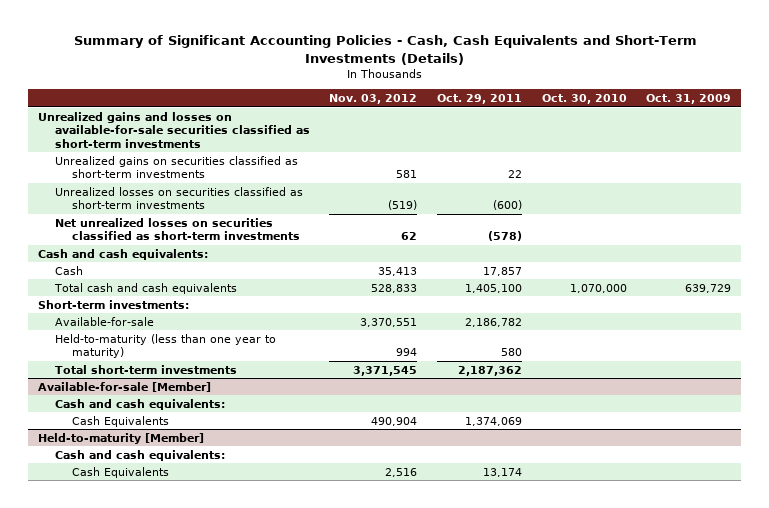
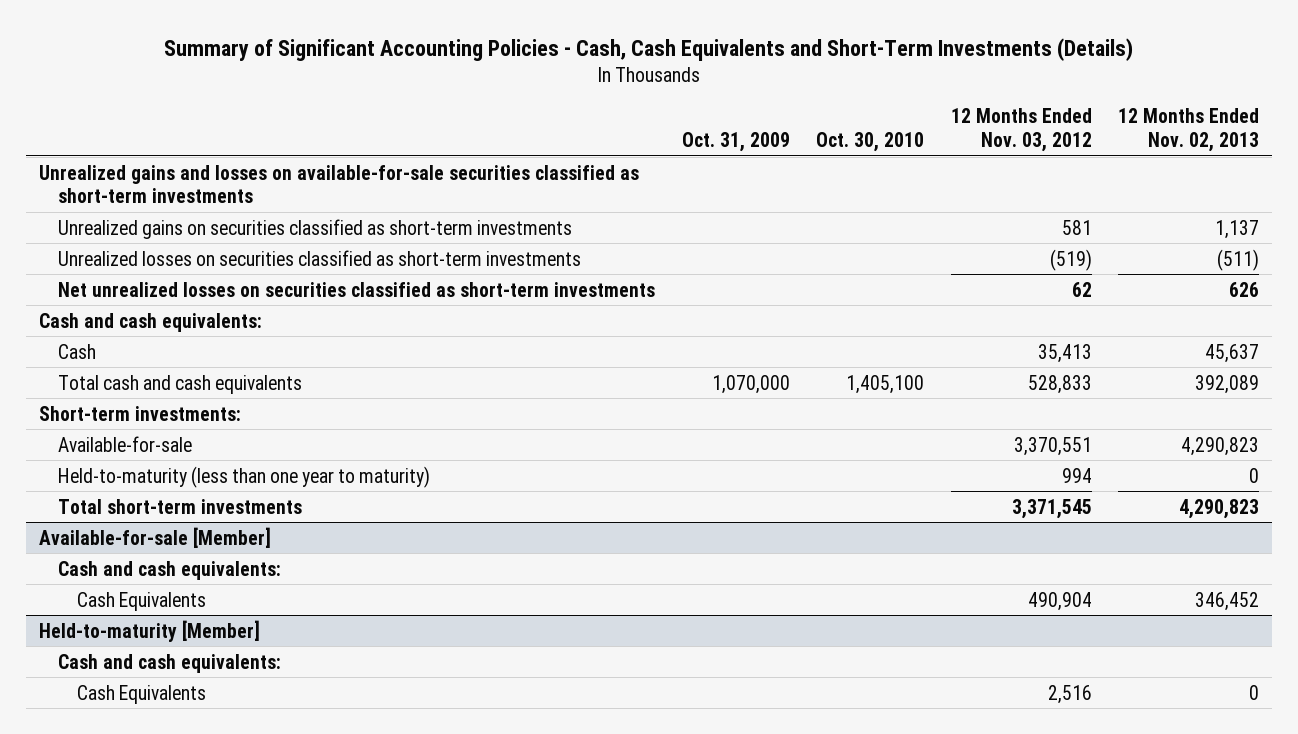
[329,94,418,105] Nov. 03, 2012 -> none
[437,94,523,105] Oct. 29, 2011 -> none
none -> [950,108,1092,153] 12 Months Ended Nov. 03, 2012
none -> [1118,108,1260,153] 12 Months Ended Nov. 02, 2013
[569,283,627,293] 1,070,000 -> [846,374,925,394] 1,405,100
[685,283,732,293] 639,729 -> [711,374,790,394] 1,070,000

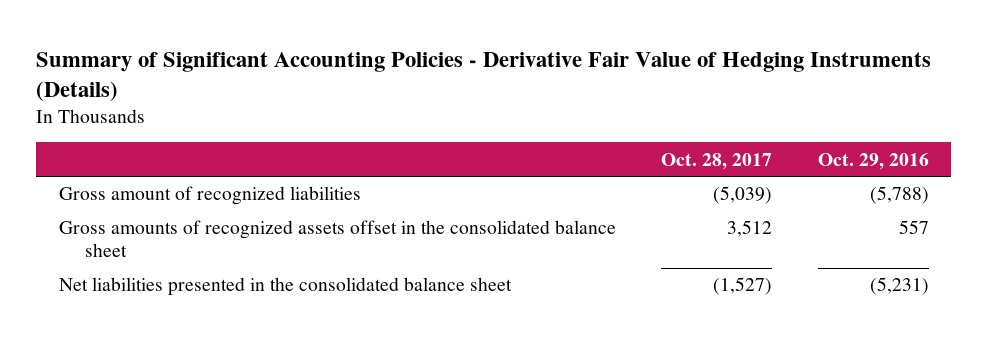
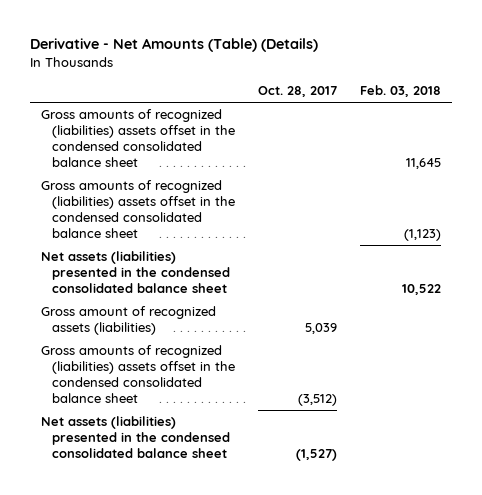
[36,51,932,101] Summary of Significant Accounting Policies - Derivative Fair Value of Hedging Instruments (Details) -> [29,38,318,53] Derivative - Net Amounts (Table) (Details)
[817,152,929,170] Oct. 29, 2016 -> none
none -> [359,85,441,98] Feb. 03, 2018
none -> [41,108,235,167] Gross amounts of recognized (liabilities) assets offset in the condensed consolidated balance sheet
none -> [41,179,235,238] Gross amounts of recognized (liabilities) assets offset in the condensed consolidated balance sheet
none -> [41,250,230,293] Net assets (liabilities) presented in the condensed consolidated balance sheet
[59,186,362,206] Gross amount of recognized liabilities -> [41,305,217,335] Gross amount of recognized assets (liabilities)
[713,186,773,205] (5,039) -> [304,322,337,334] 5,039
[59,220,617,258] Gross amounts of recognized assets offset in the consolidated balance sheet -> [41,344,235,403] Gross amounts of recognized (liabilities) assets offset in the condensed consolidated balance sheet
[727,220,773,238] 3,512 -> [297,393,337,406] (3,512)
[59,277,513,297] Net liabilities presented in the consolidated balance sheet -> [41,415,230,458] Net assets (liabilities) presented in the condensed consolidated balance sheet

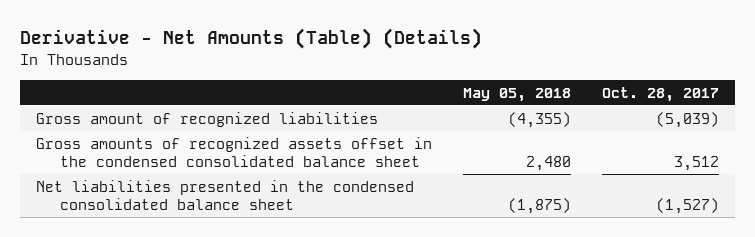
[359,85,441,98] Feb. 03, 2018 -> none
none -> [463,87,572,102] May 05, 2018
[41,108,235,167] Gross amounts of recognized (liabilities) assets offset in the condensed consolidated balance sheet -> none
[41,179,235,238] Gross amounts of recognized (liabilities) assets offset in the condensed consolidated balance sheet -> none
[41,250,230,293] Net assets (liabilities) presented in the condensed consolidated balance sheet -> none
[41,305,217,335] Gross amount of recognized assets (liabilities) -> [36,111,379,127] Gross amount of recognized liabilities
[304,322,337,334] 5,039 -> [656,111,720,128] (5,039)
[41,344,235,403] Gross amounts of recognized (liabilities) assets offset in the condensed consolidated balance sheet -> [36,136,433,167] Gross amounts of recognized assets offset in the condensed consolidated balance sheet
[297,393,337,406] (3,512) -> [674,155,720,171] 3,512
[41,415,230,458] Net assets (liabilities) presented in the condensed consolidated balance sheet -> [36,179,415,210] Net liabilities presented in the condensed consolidated balance sheet

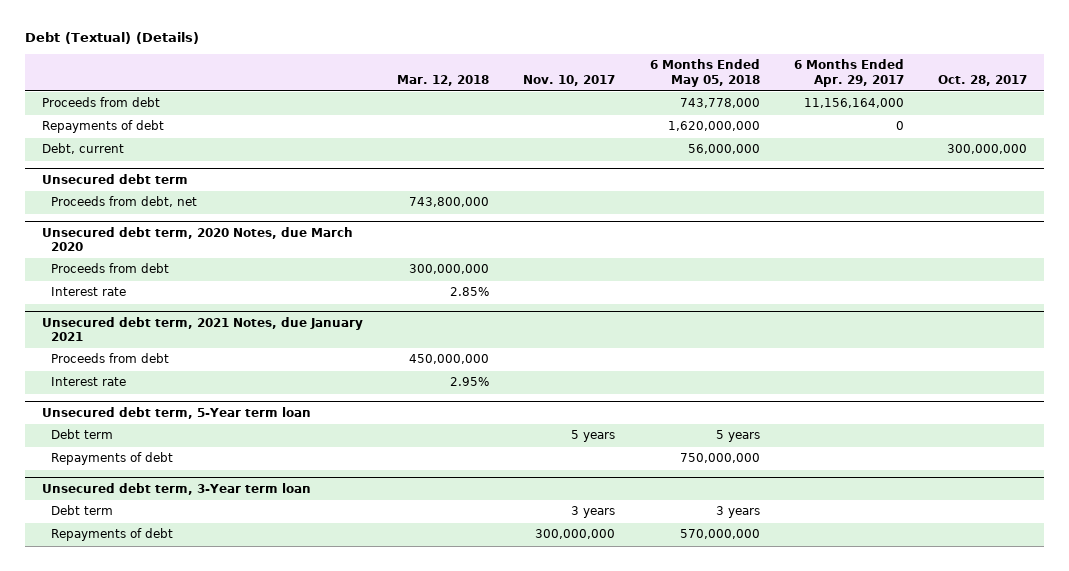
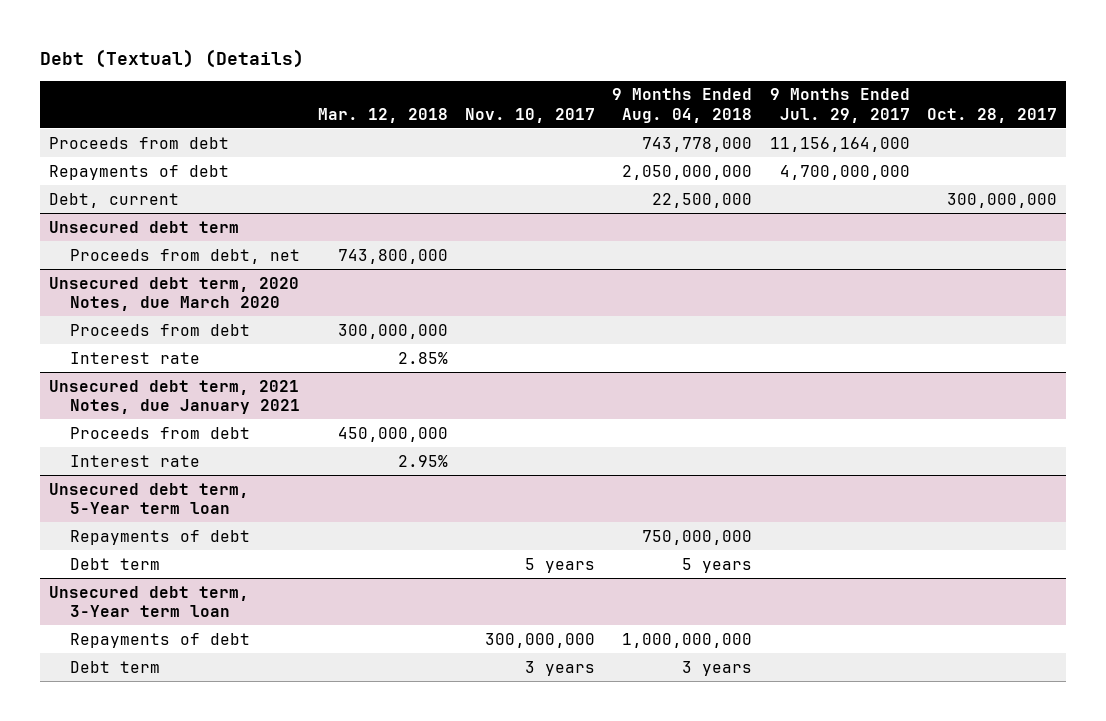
[649,59,760,87] 6 Months Ended May 05, 2018 -> none
[793,59,904,87] 6 Months Ended Apr. 29, 2017 -> none
none -> [612,88,753,123] 9 Months Ended Aug. 04, 2018
none -> [769,88,910,123] 9 Months Ended Jul. 29, 2017
[50,429,113,440] Debt term -> [70,557,161,570] Debt term
[50,505,113,516] Debt term -> [70,660,161,673] Debt term

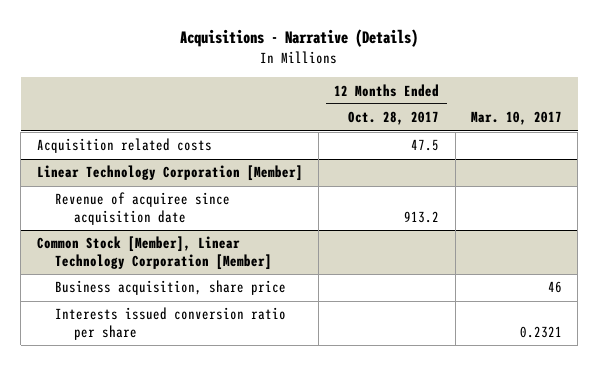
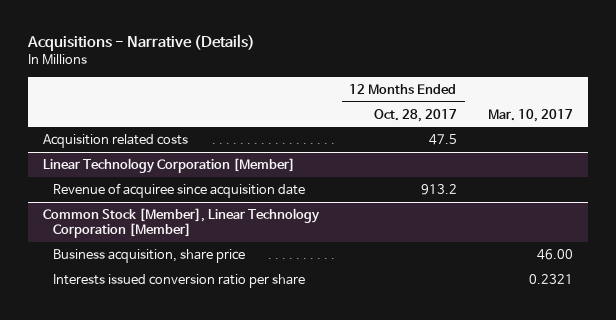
[547,281,562,294] 46 -> [536,248,573,260] 46.00

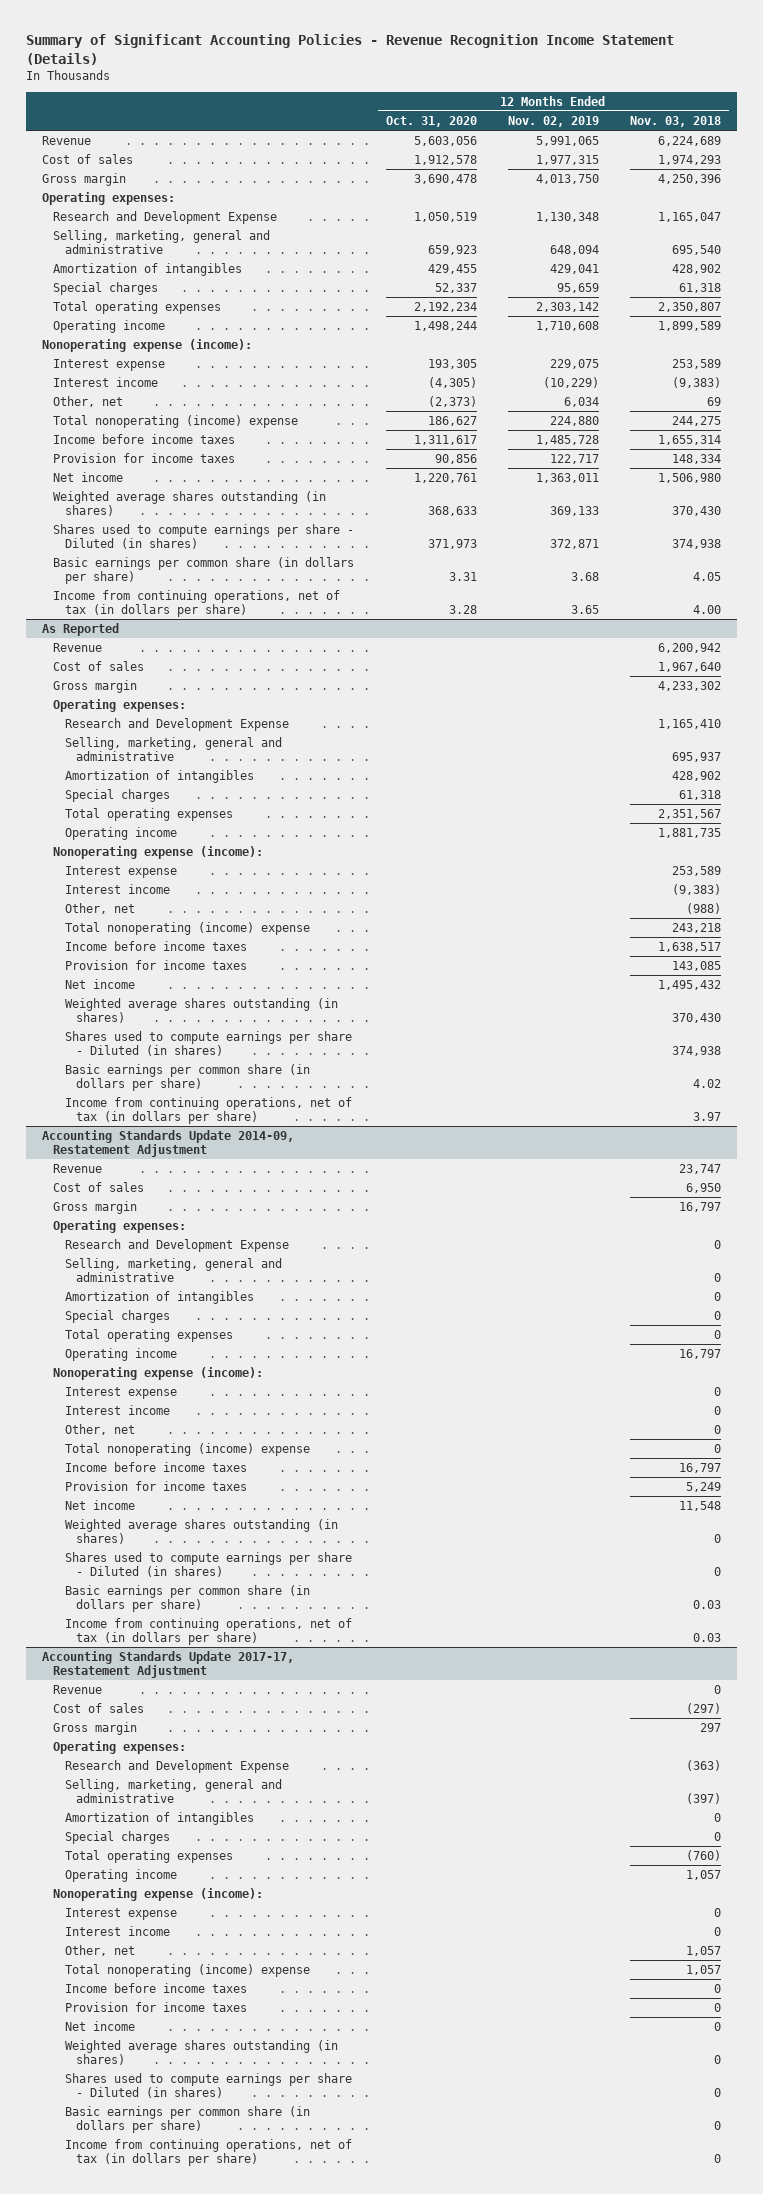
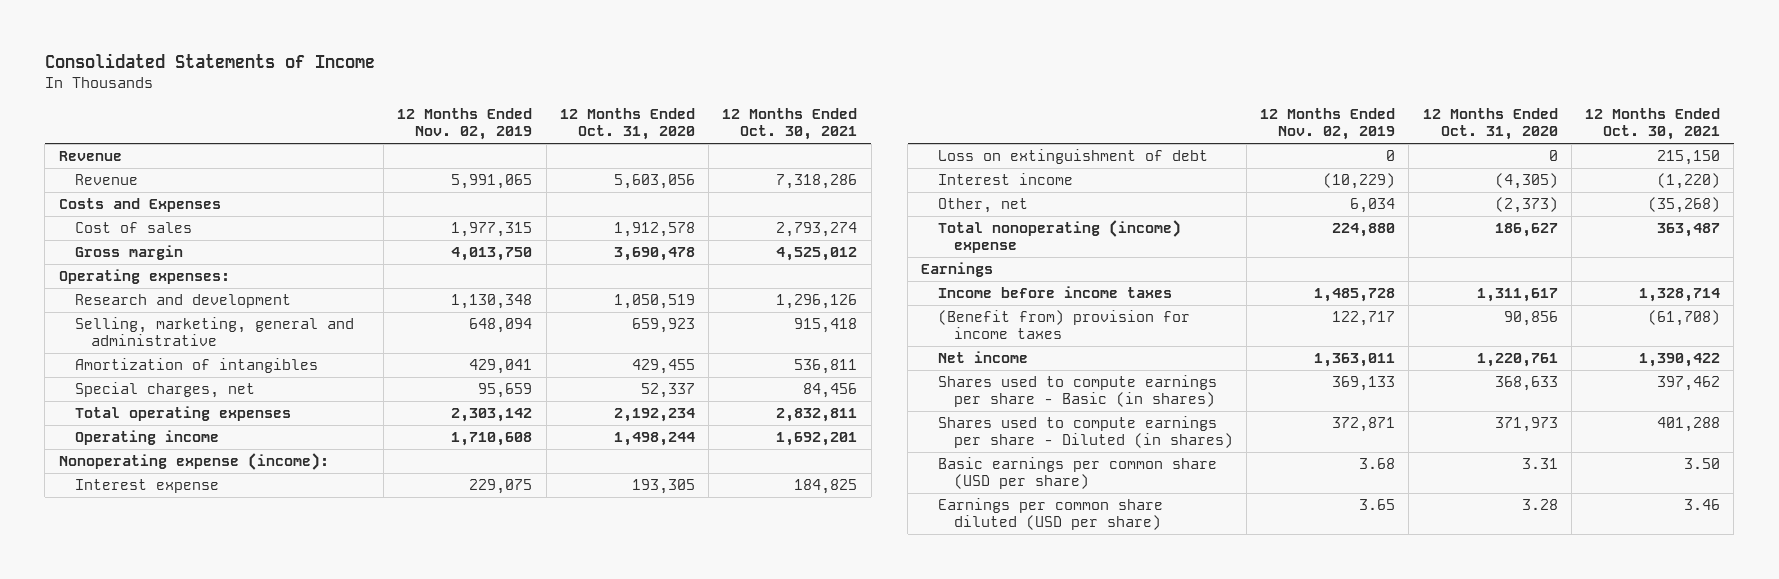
[26,34,675,65] Summary of Significant Accounting Policies - Revenue Recognition Income Statement (Details) -> [44,52,375,68] Consolidated Statements of Income
[630,115,722,127] Nov. 03, 2018 -> none
none -> [722,108,858,141] 12 Months Ended Oct. 30, 2021
none -> [58,151,122,162] Revenue
none -> [58,198,221,213] Costs and Expenses
[53,210,278,224] Research and Development Expense -> [74,294,291,309] Research and development
[53,281,159,295] Special charges -> [74,382,255,399] Special charges, net
none -> [937,149,1208,165] Loss on extinguishment of debt
none -> [921,262,994,278] Earnings
[53,452,236,463] Provision for income taxes -> [937,310,1190,340] (Benefit from) provision for income taxes
[53,490,327,516] Weighted average shares outstanding (in shares) -> [937,375,1217,408] Shares used to compute earnings per share - Basic (in shares)
[42,622,120,636] As Reported -> none
[53,642,103,652] Revenue -> none
[53,660,145,671] Cost of sales -> none
[53,679,138,693] Gross margin -> none
[53,698,187,712] Operating expenses: -> none
[64,717,289,731] Research and Development Expense -> none
[64,736,282,761] Selling, marketing, general and administrative -> none
[64,769,254,783] Amortization of intangibles -> none
[64,788,170,802] Special charges -> none
[64,807,233,821] Total operating expenses -> none
[64,826,177,840] Operating income -> none
[53,845,264,859] Nonoperating expense (income): -> none
[64,865,177,878] Interest expense -> none
[64,883,170,894] Interest income -> none
[64,902,135,914] Other, net -> none
[64,921,310,935] Total nonoperating (income) expense -> none
[64,940,247,951] Income before income taxes -> none
[64,959,247,970] Provision for income taxes -> none
[64,978,135,989] Net income -> none
[64,997,338,1023] Weighted average shares outstanding (in shares) -> none
[64,1030,352,1056] Shares used to compute earnings per share - Diluted (in shares) -> none
[64,1063,310,1091] Basic earnings per common share (in dollars per share) -> none
[64,1096,352,1124] Income from continuing operations, net of tax (in dollars per share) -> none
[42,1129,295,1157] Accounting Standards Update 2014-09, Restatement Adjustment -> none
[53,1163,103,1173] Revenue -> none
[53,1181,145,1192] Cost of sales -> none
[53,1200,138,1214] Gross margin -> none
[53,1219,187,1233] Operating expenses: -> none
[64,1238,289,1252] Research and Development Expense -> none
[64,1257,282,1282] Selling, marketing, general and administrative -> none
[64,1290,254,1304] Amortization of intangibles -> none
[64,1309,170,1323] Special charges -> none
[64,1328,233,1342] Total operating expenses -> none
[64,1347,177,1361] Operating income -> none
[53,1366,264,1380] Nonoperating expense (income): -> none
[64,1386,177,1399] Interest expense -> none
[64,1404,170,1415] Interest income -> none
[64,1423,135,1435] Other, net -> none
[64,1442,310,1456] Total nonoperating (income) expense -> none
[64,1461,247,1472] Income before income taxes -> none
[64,1480,247,1491] Provision for income taxes -> none
[64,1499,135,1510] Net income -> none
[64,1518,338,1544] Weighted average shares outstanding (in shares) -> none
[64,1551,352,1577] Shares used to compute earnings per share - Diluted (in shares) -> none
[64,1584,310,1612] Basic earnings per common share (in dollars per share) -> none
[64,1617,352,1645] Income from continuing operations, net of tax (in dollars per share) -> none
[42,1650,295,1678] Accounting Standards Update 2017-17, Restatement Adjustment -> none
[53,1684,103,1694] Revenue -> none
[53,1702,145,1713] Cost of sales -> none
[53,1721,138,1735] Gross margin -> none
[53,1740,187,1754] Operating expenses: -> none
[64,1759,289,1773] Research and Development Expense -> none
[64,1778,282,1803] Selling, marketing, general and administrative -> none
[64,1811,254,1825] Amortization of intangibles -> none
[64,1830,170,1844] Special charges -> none
[64,1849,233,1863] Total operating expenses -> none
[64,1868,177,1882] Operating income -> none
[53,1887,264,1901] Nonoperating expense (income): -> none
[64,1907,177,1920] Interest expense -> none
[64,1925,170,1936] Interest income -> none
[64,1944,135,1956] Other, net -> none
[64,1963,310,1977] Total nonoperating (income) expense -> none
[64,1982,247,1993] Income before income taxes -> none
[64,2001,247,2012] Provision for income taxes -> none
[64,2020,135,2031] Net income -> none
[64,2039,338,2065] Weighted average shares outstanding (in shares) -> none
[64,2072,352,2098] Shares used to compute earnings per share - Diluted (in shares) -> none
[64,2105,310,2133] Basic earnings per common share (in dollars per share) -> none
[64,2138,352,2166] Income from continuing operations, net of tax (in dollars per share) -> none
[53,556,355,584] Basic earnings per common share (in dollars per share) -> [937,457,1217,490] Basic earnings per common share (USD per share)
[53,589,341,617] Income from continuing operations, net of tax (in dollars per share) -> [937,498,1163,531] Earnings per common share diluted (USD per share)

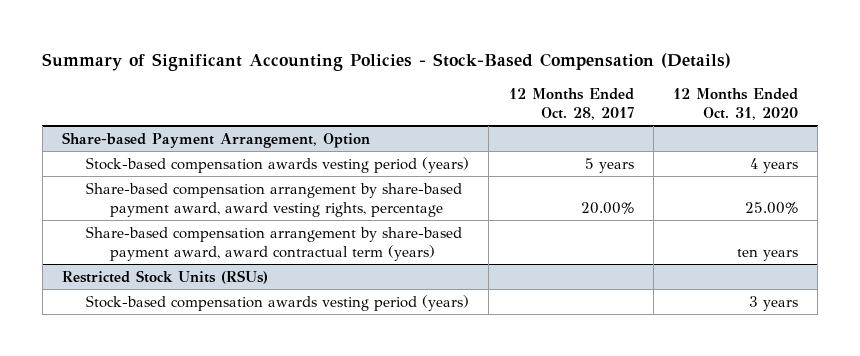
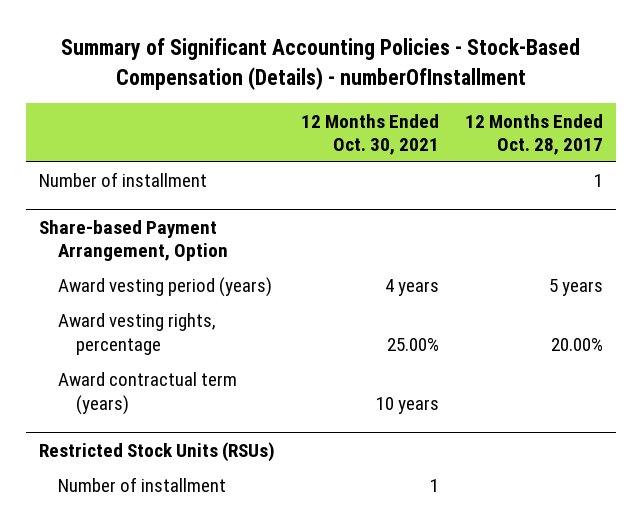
[42,52,732,71] Summary of Significant Accounting Policies - Stock-Based Compensation (Details) -> [61,38,581,90] Summary of Significant Accounting Policies - Stock-Based Compensation (Details) - numberOfInstallment
[673,88,799,120] 12 Months Ended Oct. 31, 2020 -> none
none -> [301,113,440,155] 12 Months Ended Oct. 30, 2021
none -> [39,172,208,188] Number of installment
[86,156,470,173] Stock-based compensation awards vesting period (years) -> [57,277,272,298] Award vesting period (years)
[86,181,463,217] Share-based compensation arrangement by share-based payment award, award vesting rights, percentage -> [57,313,216,355] Award vesting rights, percentage
[86,225,463,261] Share-based compensation arrangement by share-based payment award, award contractual term (years) -> [57,372,237,415] Award contractual term (years)
[86,294,470,311] Stock-based compensation awards vesting period (years) -> none
none -> [57,477,226,493] Number of installment

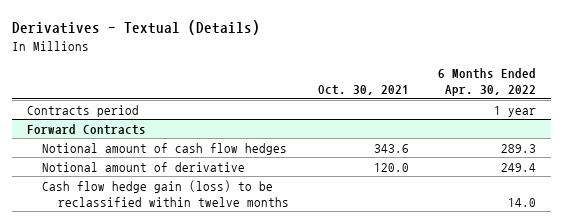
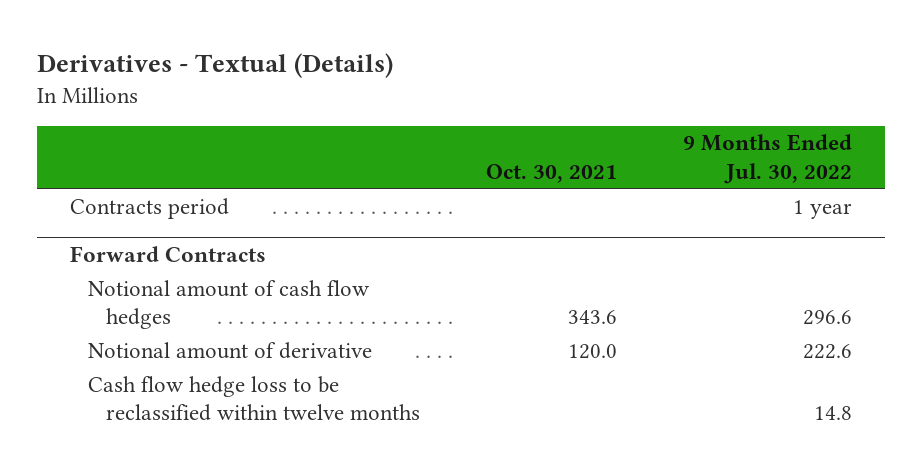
[438,68,537,97] 6 Months Ended Apr. 30, 2022 -> none
none -> [682,134,852,184] 9 Months Ended Jul. 30, 2022
[42,179,289,207] Cash flow hedge gain (loss) to be reclassified within twelve months -> [87,375,420,421] Cash flow hedge loss to be reclassified within twelve months

